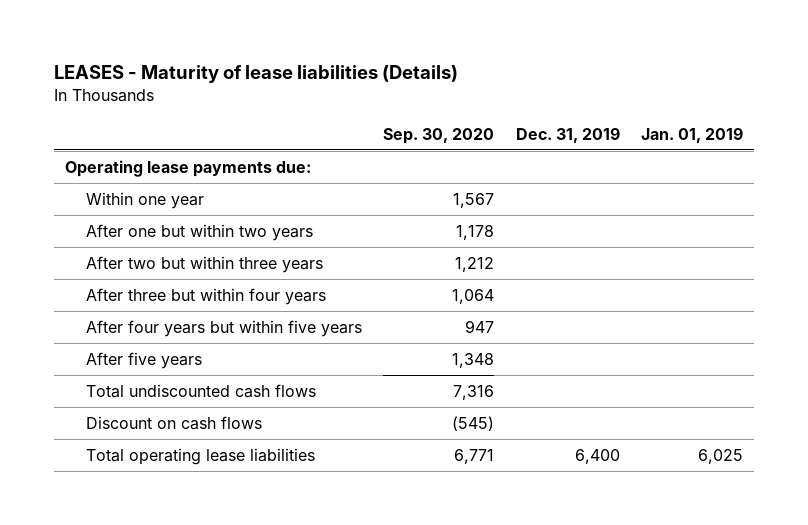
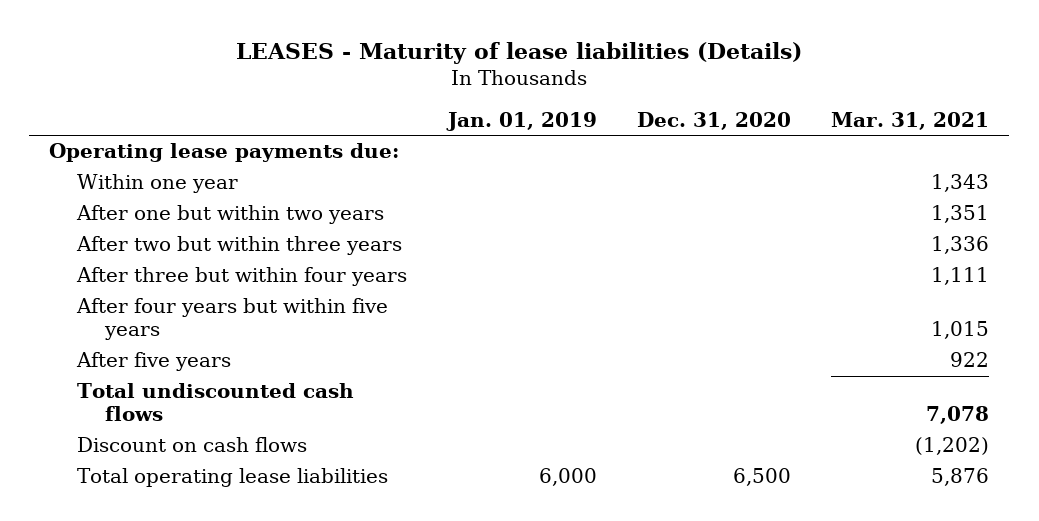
[383,127,495,144] Sep. 30, 2020 -> none
[515,126,620,143] Dec. 31, 2019 -> none
none -> [636,111,791,130] Dec. 31, 2020
none -> [831,111,990,130] Mar. 31, 2021
[698,449,744,465] 6,025 -> [538,468,597,487] 6,000

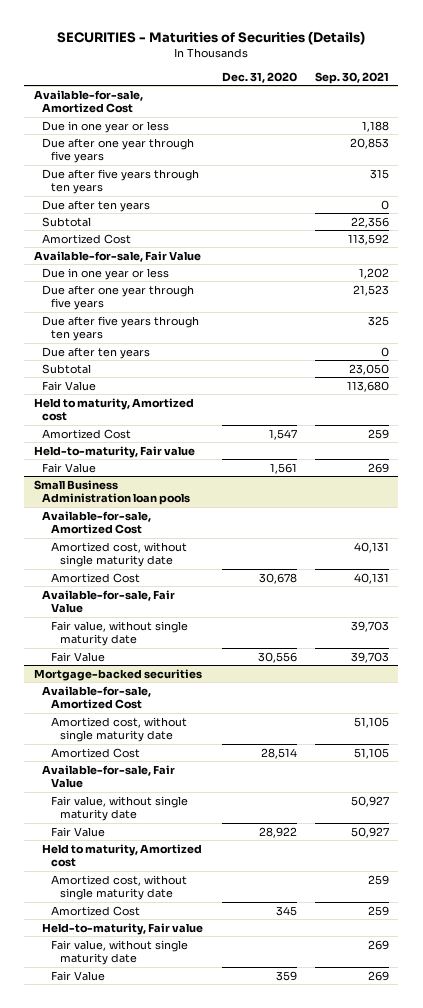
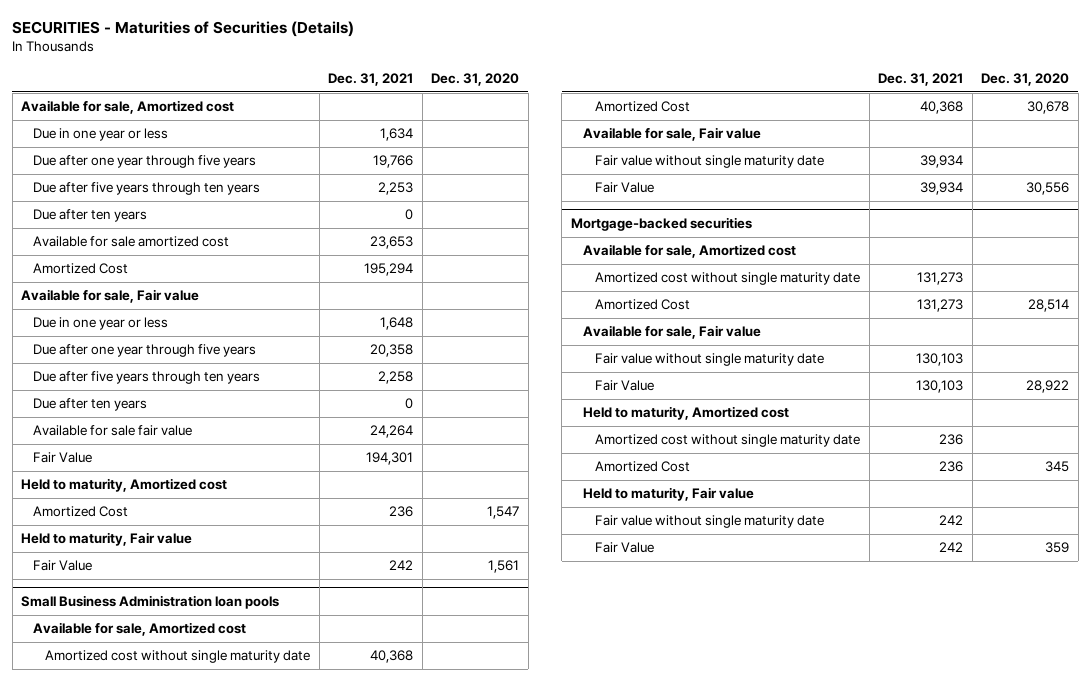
[315,71,390,84] Sep. 30, 2021 -> none
none -> [328,73,414,87] Dec. 31, 2021
[33,89,143,114] Available-for-sale, Amortized Cost -> [21,100,235,115] Available for sale, Amortized cost
[42,216,92,227] Subtotal -> [33,236,230,248] Available for sale amortized cost
[33,250,201,262] Available-for-sale, Fair Value -> [21,289,200,304] Available for sale, Fair value
[42,363,92,374] Subtotal -> [33,425,193,437] Available for sale fair value
[33,445,195,458] Held-to-maturity, Fair value -> [21,532,193,547] Held to maturity, Fair value
[42,510,152,535] Available-for-sale, Amortized Cost -> [33,622,247,637] Available for sale, Amortized cost
[51,541,188,568] Amortized cost, without single maturity date -> [45,650,311,664] Amortized cost without single maturity date
[42,589,176,614] Available-for-sale, Fair Value -> [583,127,762,142] Available for sale, Fair value
[51,620,189,647] Fair value, without single maturity date -> [595,155,825,169] Fair value without single maturity date
[42,685,152,710] Available-for-sale, Amortized Cost -> [583,244,797,259] Available for sale, Amortized cost
[51,716,188,743] Amortized cost, without single maturity date -> [595,272,861,286] Amortized cost without single maturity date
[42,764,176,789] Available-for-sale, Fair Value -> [583,325,762,340] Available for sale, Fair value
[51,795,189,822] Fair value, without single maturity date -> [595,353,825,367] Fair value without single maturity date
[51,874,188,901] Amortized cost, without single maturity date -> [595,434,861,448] Amortized cost without single maturity date
[42,922,204,935] Held-to-maturity, Fair value -> [583,487,755,502] Held to maturity, Fair value
[51,939,189,966] Fair value, without single maturity date -> [595,515,825,529] Fair value without single maturity date

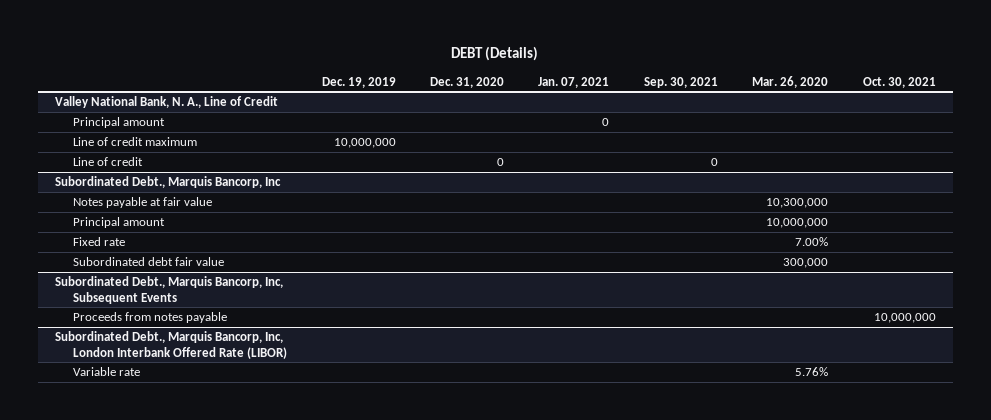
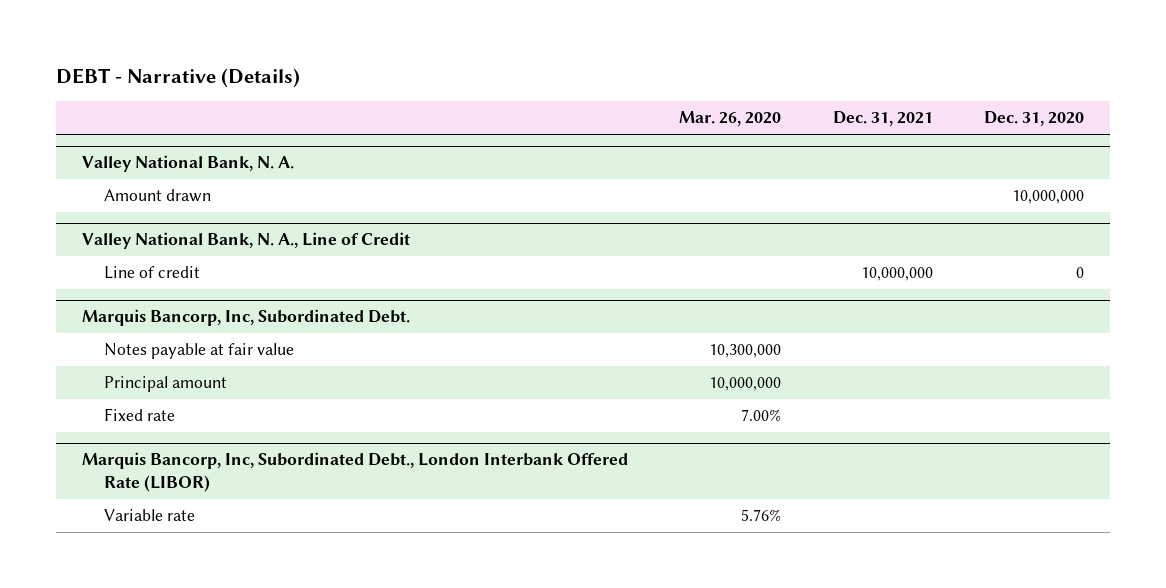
[451,46,539,62] DEBT (Details) -> [55,68,300,89] DEBT - Narrative (Details)
[321,76,396,88] Dec. 19, 2019 -> none
[538,76,610,88] Jan. 07, 2021 -> none
[643,76,718,88] Sep. 30, 2021 -> none
[862,76,936,88] Oct. 30, 2021 -> none
none -> [832,111,933,127] Dec. 31, 2021
none -> [81,155,294,173] Valley National Bank, N. A.
none -> [103,189,211,203] Amount drawn
[73,117,166,129] Principal amount -> none
[73,137,198,147] Line of credit maximum -> none
[54,176,281,189] Subordinated Debt., Marquis Bancorp, Inc -> [81,309,410,327] Marquis Bancorp, Inc, Subordinated Debt.
[73,257,225,267] Subordinated debt fair value -> none
[54,276,283,304] Subordinated Debt., Marquis Bancorp, Inc, Subsequent Events -> none
[73,312,228,324] Proceeds from notes payable -> none
[54,331,288,359] Subordinated Debt., Marquis Bancorp, Inc, London Interbank Offered Rate (LIBOR) -> [81,452,628,492] Marquis Bancorp, Inc, Subordinated Debt., London Interbank Offered Rate (LIBOR)

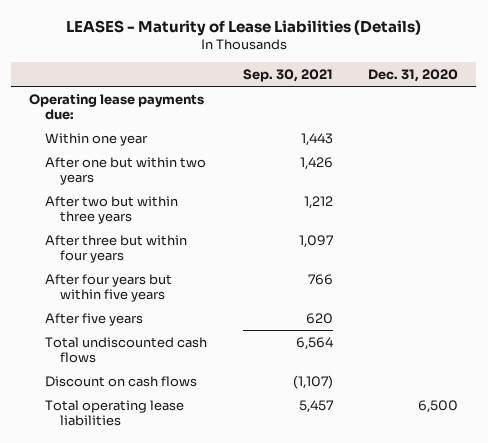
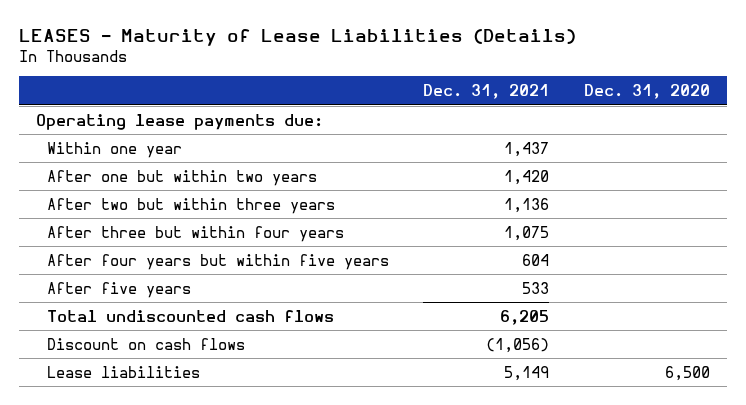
[242,68,333,82] Sep. 30, 2021 -> none
none -> [423,84,550,100] Dec. 31, 2021
[44,399,184,427] Total operating lease liabilities -> [47,365,201,378] Lease liabilities

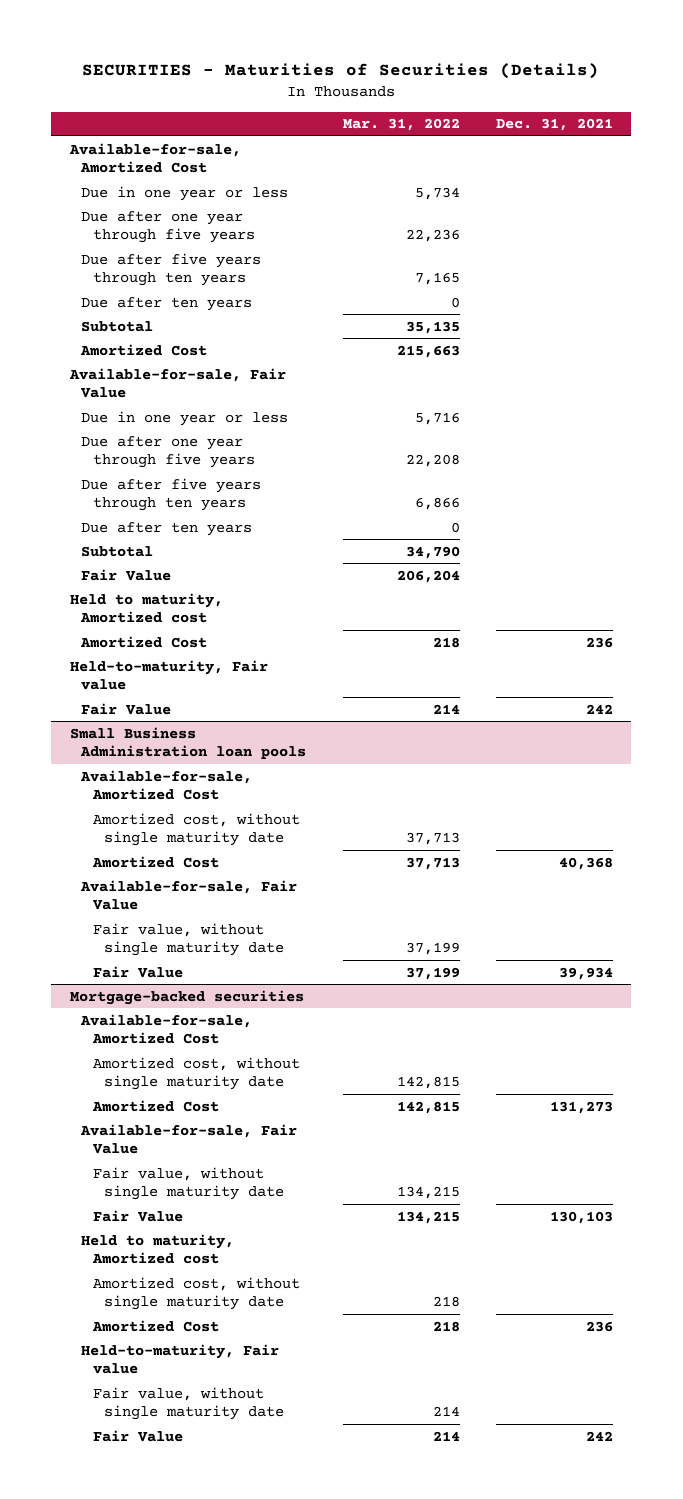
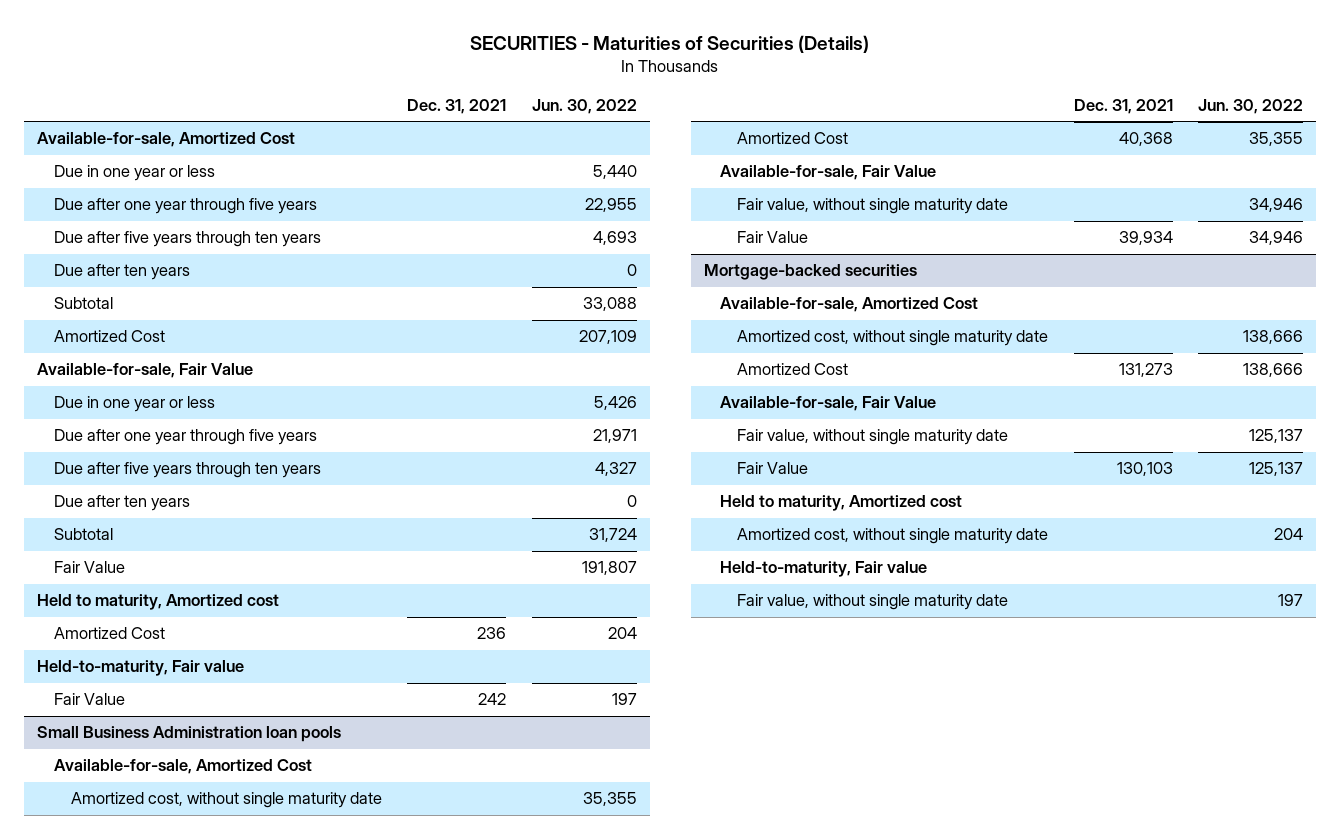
[342,118,460,132] Mar. 31, 2022 -> none
none -> [531,98,637,114] Jun. 30, 2022
[91,1319,219,1332] Amortized Cost -> none
[92,1429,183,1442] Fair Value -> none

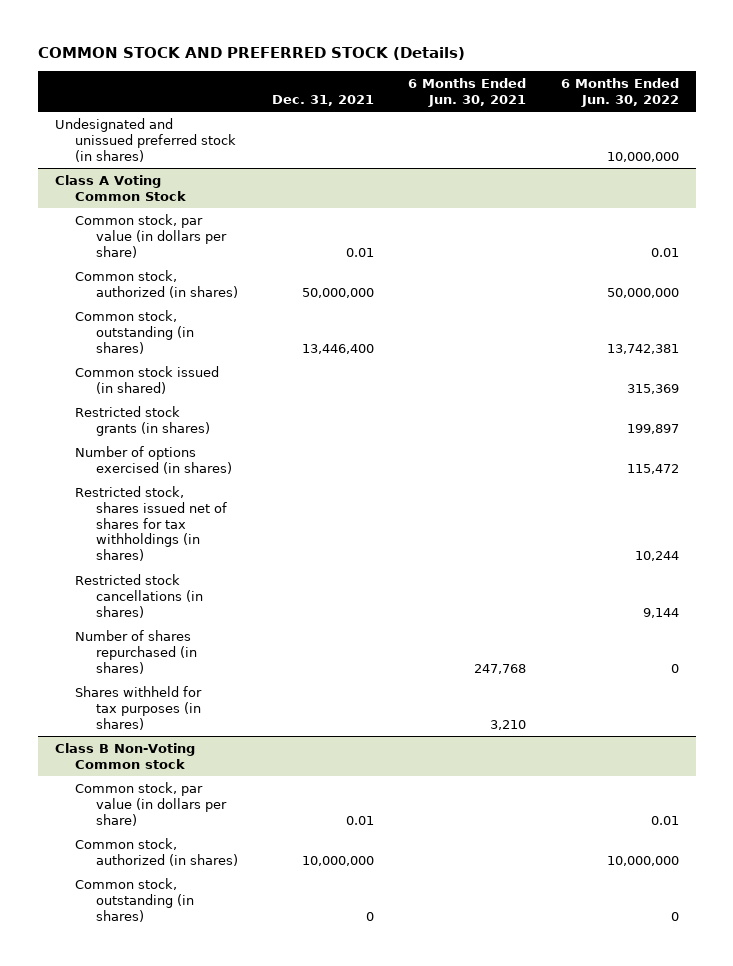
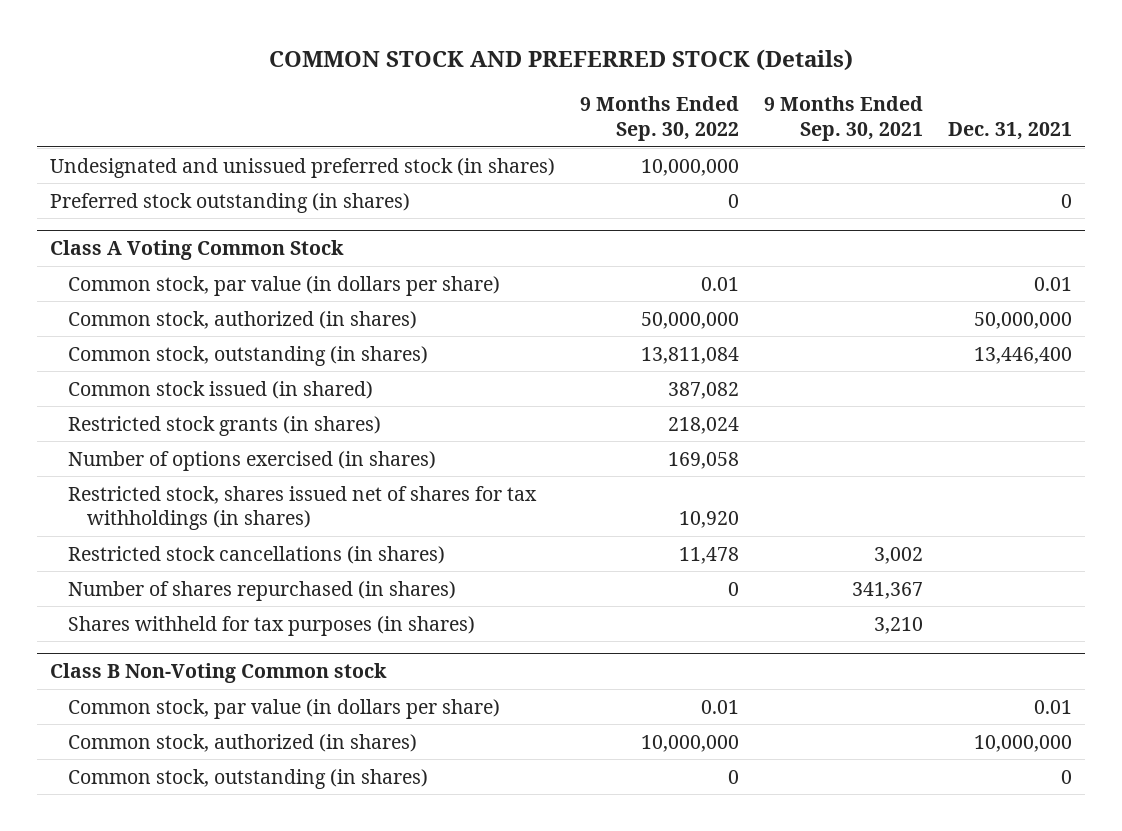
[408,77,527,107] 6 Months Ended Jun. 30, 2021 -> none
[560,77,679,107] 6 Months Ended Jun. 30, 2022 -> none
none -> [579,96,739,141] 9 Months Ended Sep. 30, 2022
none -> [764,96,924,141] 9 Months Ended Sep. 30, 2021
none -> [49,192,410,213] Preferred stock outstanding (in shares)

